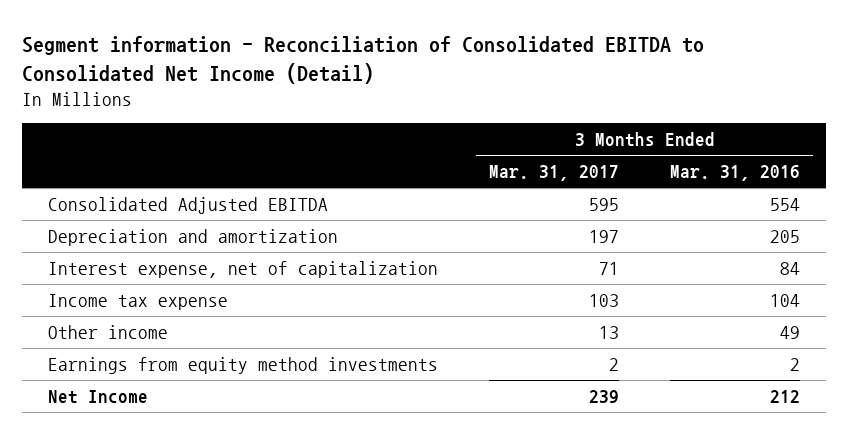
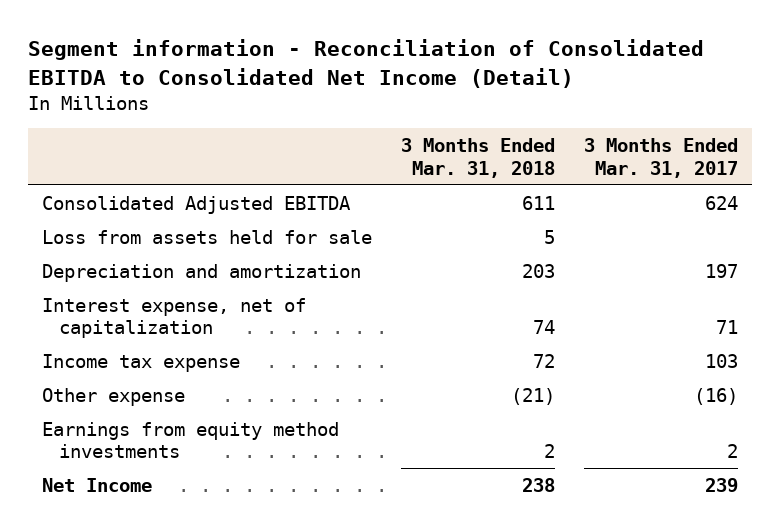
[670,165,801,182] Mar. 31, 2016 -> none
none -> [400,137,555,178] 3 Months Ended Mar. 31, 2018
[589,197,620,211] 595 -> [704,195,738,210] 624
none -> [42,229,373,244] Loss from assets held for sale
[47,324,168,339] Other income -> [42,387,186,406] Other expense
[599,325,620,339] 13 -> [693,387,738,405] (16)

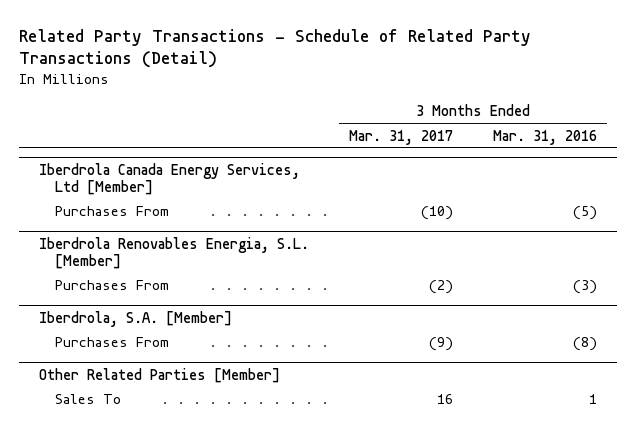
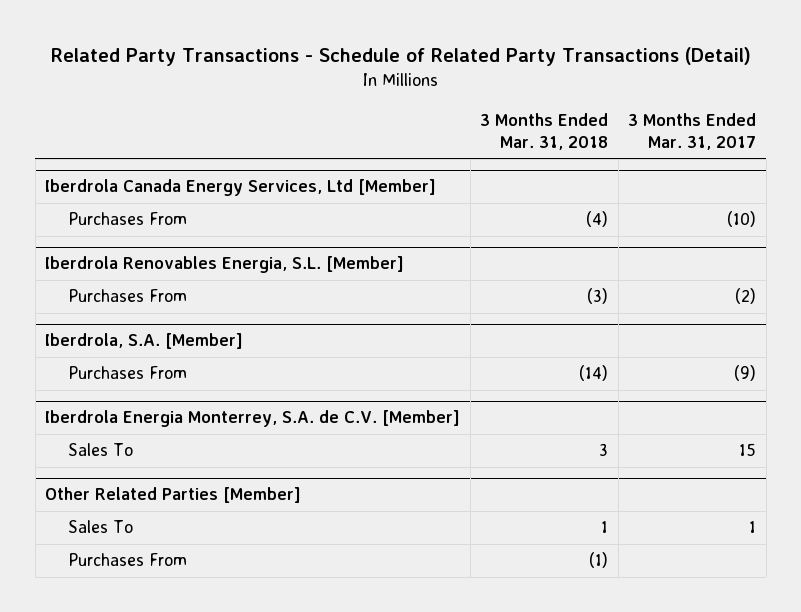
[492,129,597,145] Mar. 31, 2016 -> none
none -> [480,113,609,151] 3 Months Ended Mar. 31, 2018
none -> [45,410,461,428] Iberdrola Energia Monterrey, S.A. de C.V. [Member]
none -> [67,443,133,457] Sales To
[436,394,453,405] 16 -> [749,521,757,534] 1
none -> [67,553,187,567] Purchases From

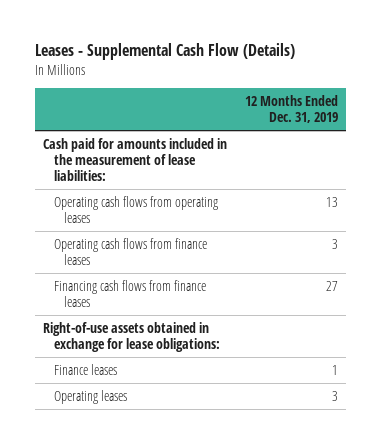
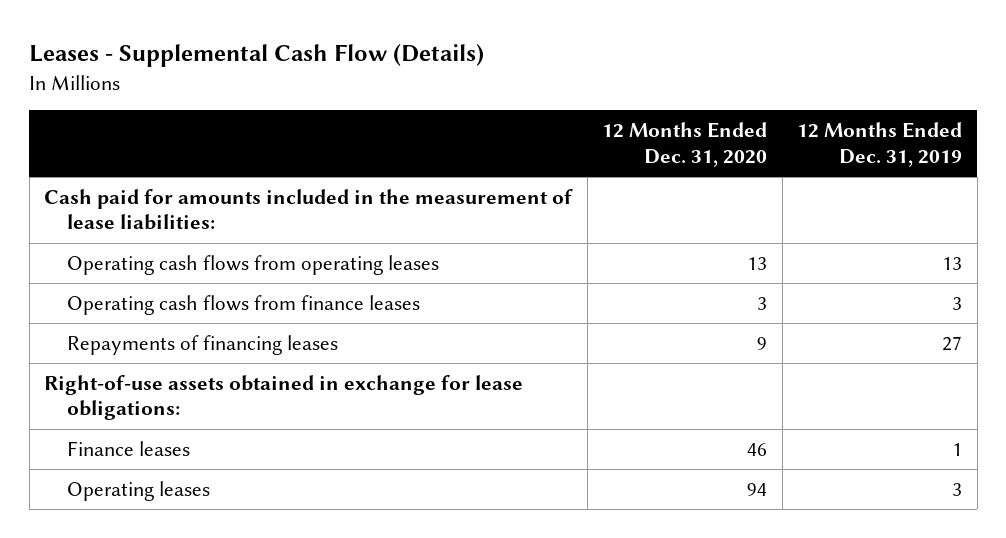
none -> [602,122,768,167] 12 Months Ended Dec. 31, 2020
[53,279,206,307] Financing cash flows from finance leases -> [67,334,339,355] Repayments of financing leases

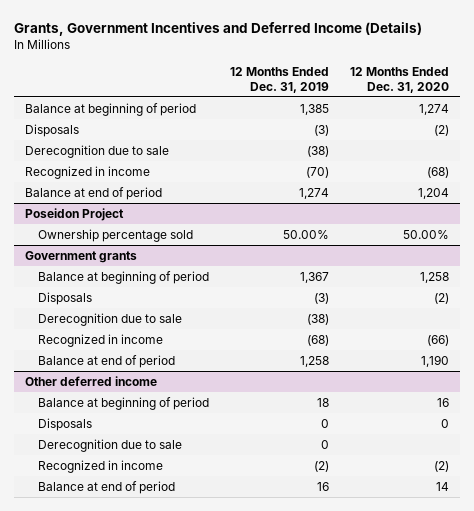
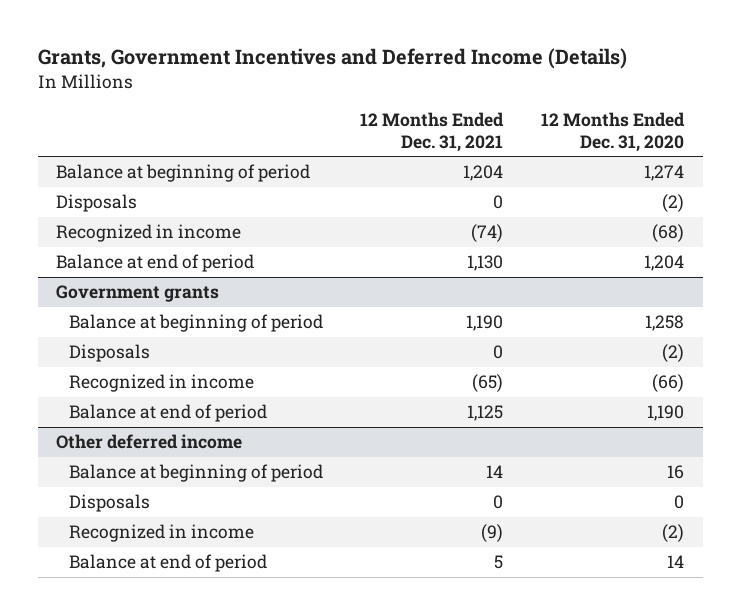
[229,66,329,93] 12 Months Ended Dec. 31, 2019 -> none
none -> [360,112,505,152] 12 Months Ended Dec. 31, 2021
[24,144,169,158] Derecognition due to sale -> none
[24,207,124,221] Poseidon Project -> none
[37,228,193,242] Ownership percentage sold -> none
[37,312,182,326] Derecognition due to sale -> none
[37,438,182,452] Derecognition due to sale -> none

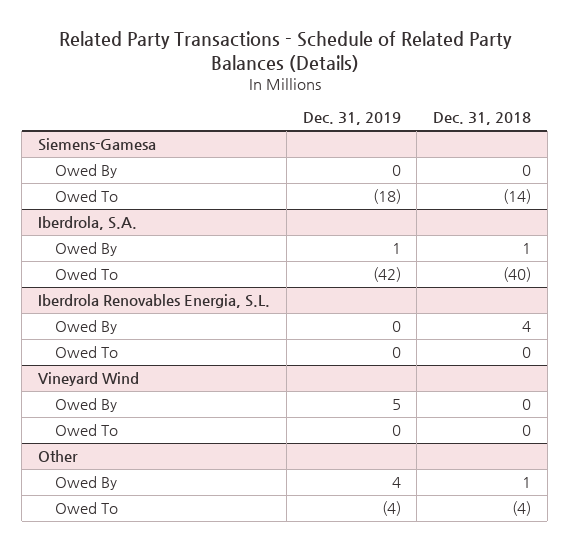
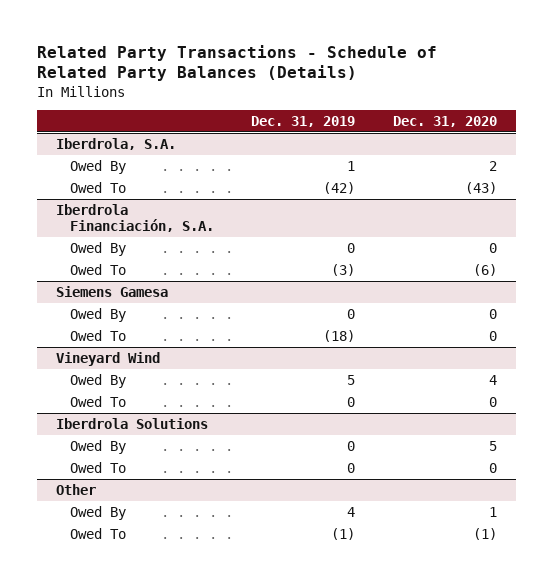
[433,112,532,126] Dec. 31, 2018 -> none
none -> [392,115,497,127] Dec. 31, 2020
[38,138,157,152] Siemens-Gamesa -> none
[54,164,117,179] Owed By -> none
[54,190,118,203] Owed To -> none
[38,294,271,309] Iberdrola Renovables Energia, S.L. -> none
none -> [55,203,214,233] Iberdrola Financiación, S.A.
[391,347,401,359] 0 -> [331,263,356,276] (3)
none -> [55,285,168,297] Siemens Gamesa
none -> [69,307,126,322] Owed By
none -> [69,329,126,341] Owed To
none -> [55,417,208,429] Iberdrola Solutions
none -> [69,439,126,454] Owed By
none -> [69,461,126,473] Owed To
[381,501,401,517] (4) -> [331,527,356,540] (1)

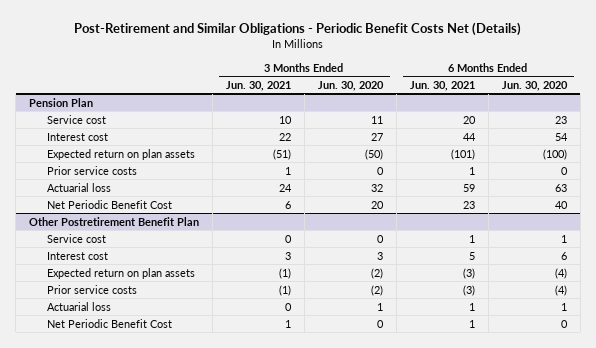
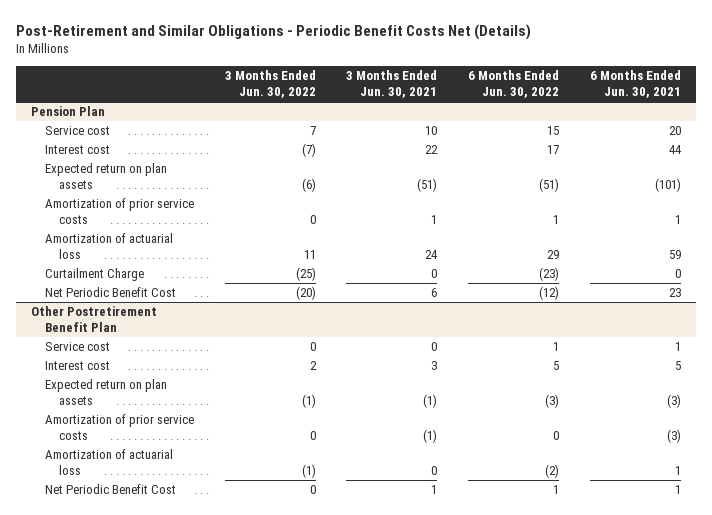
[317,80,384,91] Jun. 30, 2020 -> none
[501,80,568,91] Jun. 30, 2020 -> none
none -> [224,70,316,99] 3 Months Ended Jun. 30, 2022
none -> [467,70,559,99] 6 Months Ended Jun. 30, 2022
[46,165,137,175] Prior service costs -> [44,198,194,225] Amortization of prior service costs
[46,182,111,192] Actuarial loss -> [44,233,173,260] Amortization of actuarial loss
none -> [44,268,144,282] Curtailment Charge
[46,284,137,294] Prior service costs -> [44,414,194,441] Amortization of prior service costs
[46,301,111,311] Actuarial loss -> [44,449,173,476] Amortization of actuarial loss

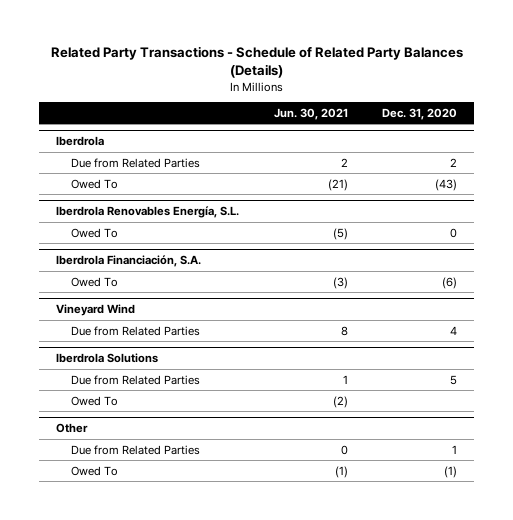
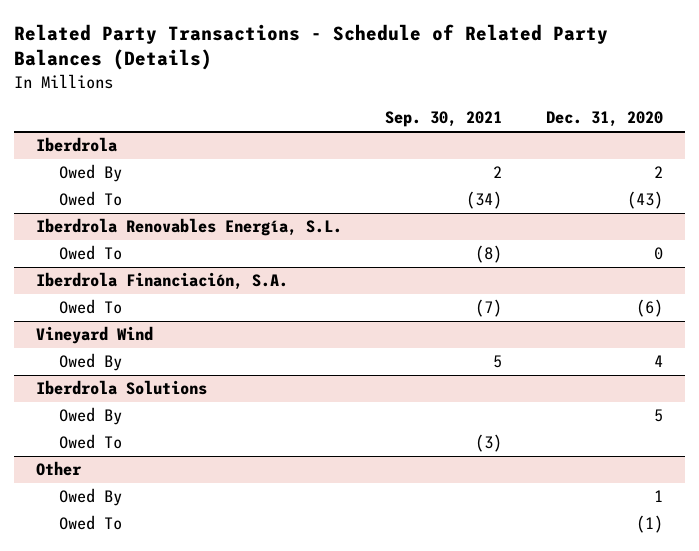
[273,107,348,120] Jun. 30, 2021 -> none
none -> [385,111,503,128] Sep. 30, 2021
[71,157,201,168] Due from Related Parties -> [59,164,123,183] Owed By
[71,325,201,336] Due from Related Parties -> [59,353,123,372] Owed By
[71,374,201,385] Due from Related Parties -> [59,407,123,426] Owed By
[71,444,201,455] Due from Related Parties -> [59,488,123,507] Owed By

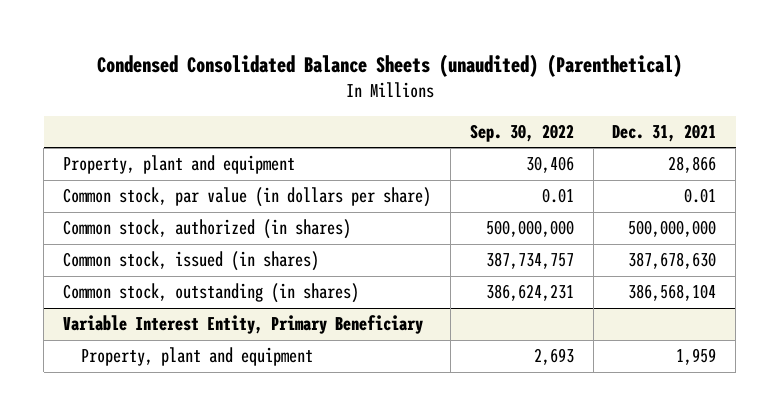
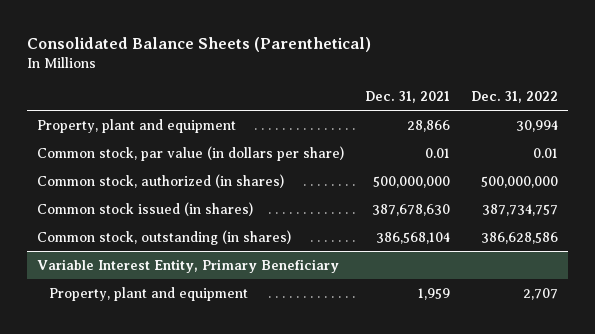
[96,54,682,78] Condensed Consolidated Balance Sheets (unaudited) (Parenthetical) -> [27,37,372,53] Consolidated Balance Sheets (Parenthetical)
[469,123,574,142] Sep. 30, 2022 -> none
none -> [470,90,558,103] Dec. 31, 2022
[63,251,320,272] Common stock, issued (in shares) -> [37,201,254,216] Common stock issued (in shares)

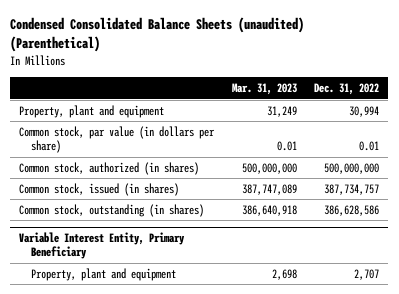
[27,37,372,53] Consolidated Balance Sheets (Parenthetical) -> [10,17,305,53] Condensed Consolidated Balance Sheets (unaudited) (Parenthetical)
[365,90,451,103] Dec. 31, 2021 -> none
none -> [231,83,297,96] Mar. 31, 2023
[37,201,254,216] Common stock issued (in shares) -> [19,182,180,196] Common stock, issued (in shares)

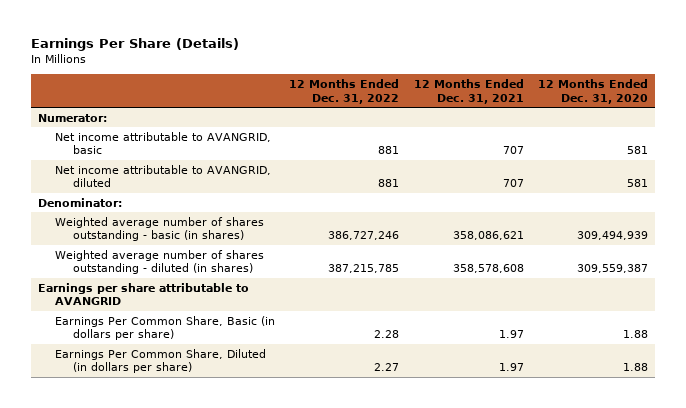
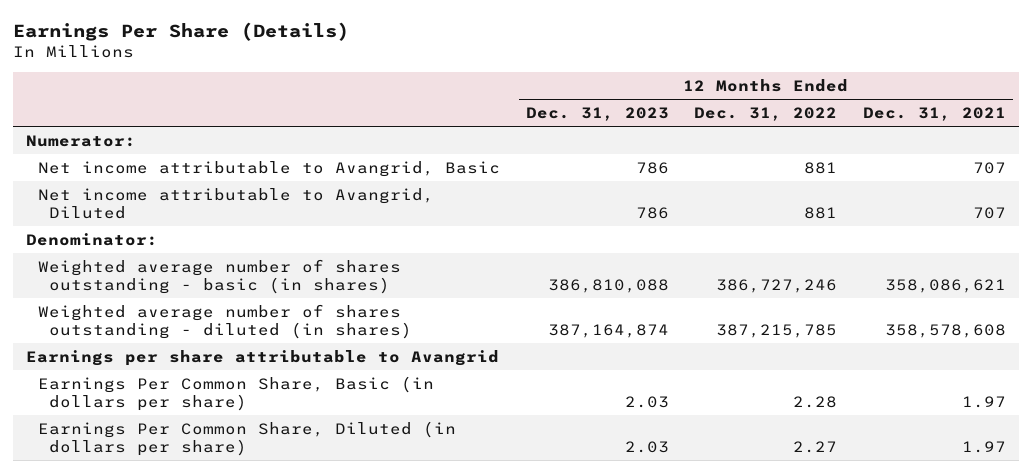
[537,79,648,104] 12 Months Ended Dec. 31, 2020 -> none
none -> [525,107,669,122] Dec. 31, 2023
[55,131,272,155] Net income attributable to AVANGRID, basic -> [37,160,500,177] Net income attributable to Avangrid, Basic
[55,164,272,188] Net income attributable to AVANGRID, diluted -> [37,187,434,219] Net income attributable to Avangrid, Diluted
[37,282,249,306] Earnings per share attributable to AVANGRID -> [26,349,500,366] Earnings per share attributable to Avangrid

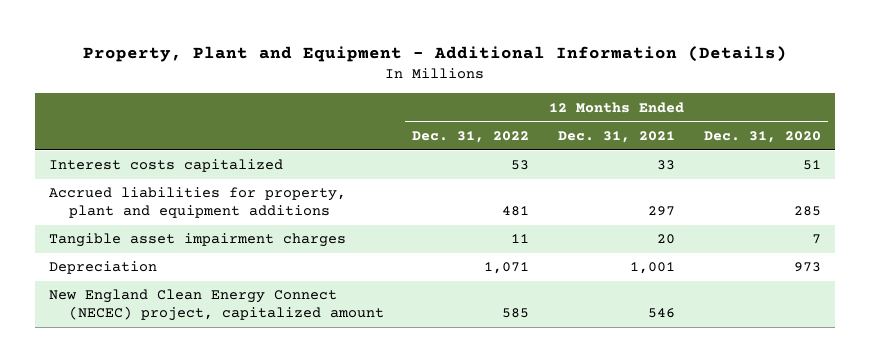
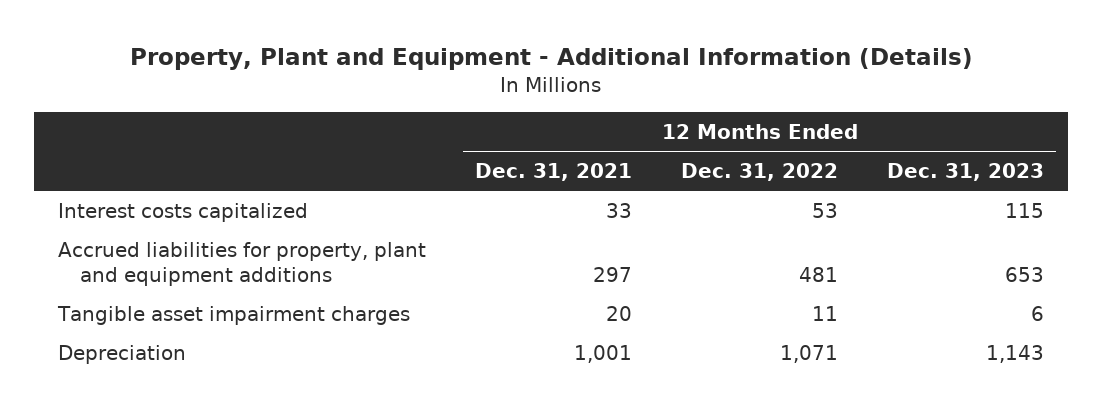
[703,131,821,144] Dec. 31, 2020 -> none
none -> [886,162,1044,181] Dec. 31, 2023
[48,289,384,322] New England Clean Energy Connect (NECEC) project, capitalized amount -> none

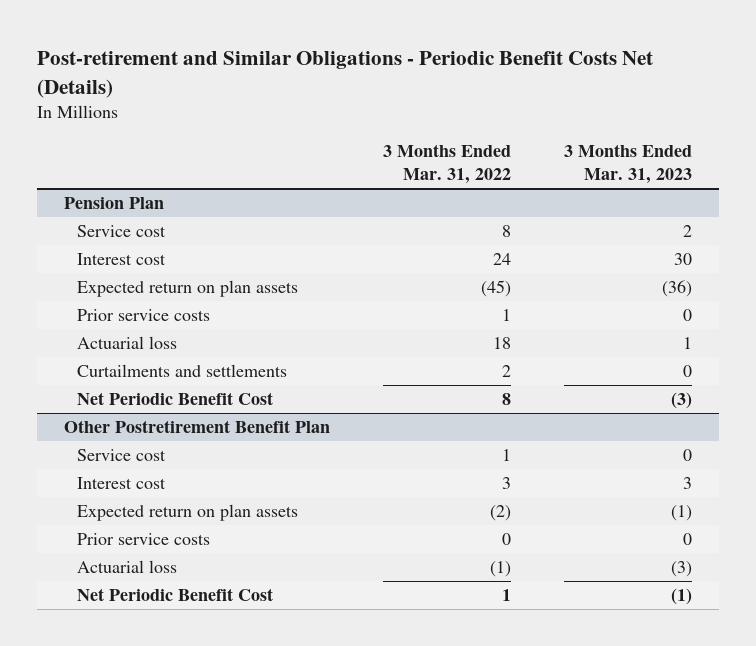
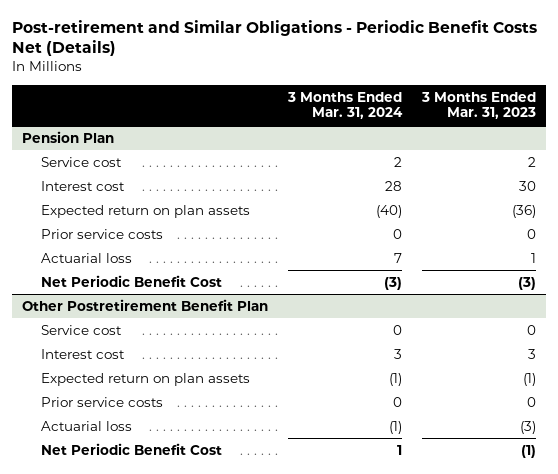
[383,143,512,185] 3 Months Ended Mar. 31, 2022 -> none
none -> [287,91,404,120] 3 Months Ended Mar. 31, 2024
[77,363,288,377] Curtailments and settlements -> none

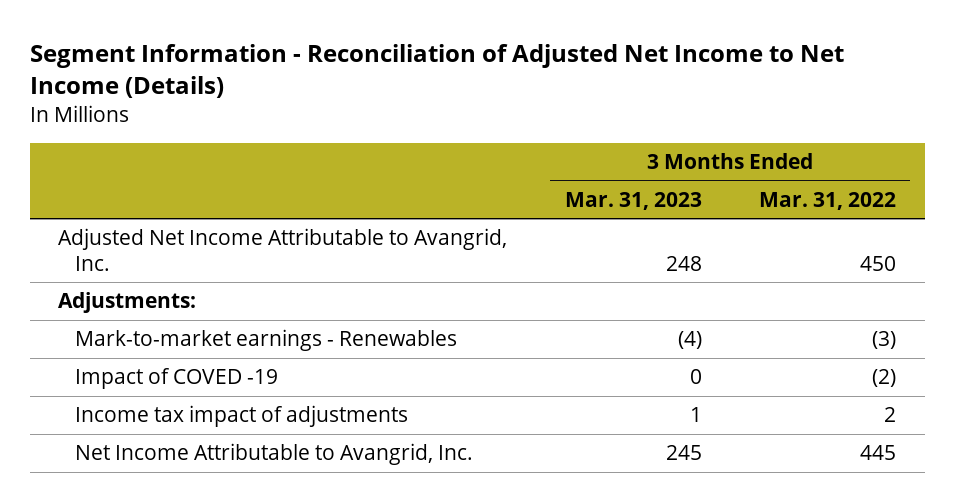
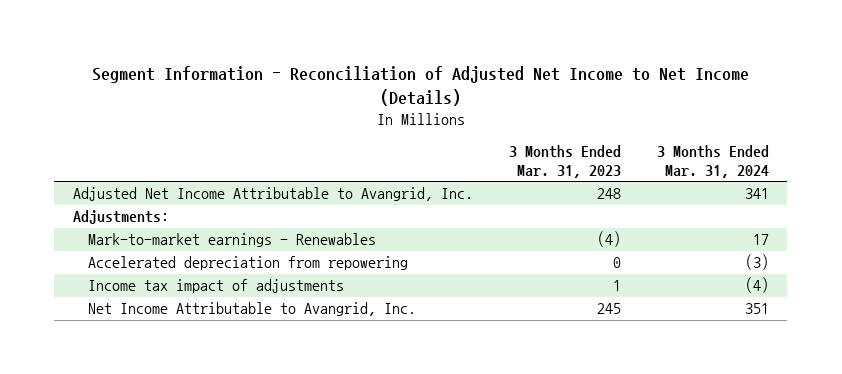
[759,191,897,210] Mar. 31, 2022 -> none
none -> [657,145,770,179] 3 Months Ended Mar. 31, 2024
[75,368,279,390] Impact of COVED -19 -> none
none -> [87,256,408,271] Accelerated depreciation from repowering

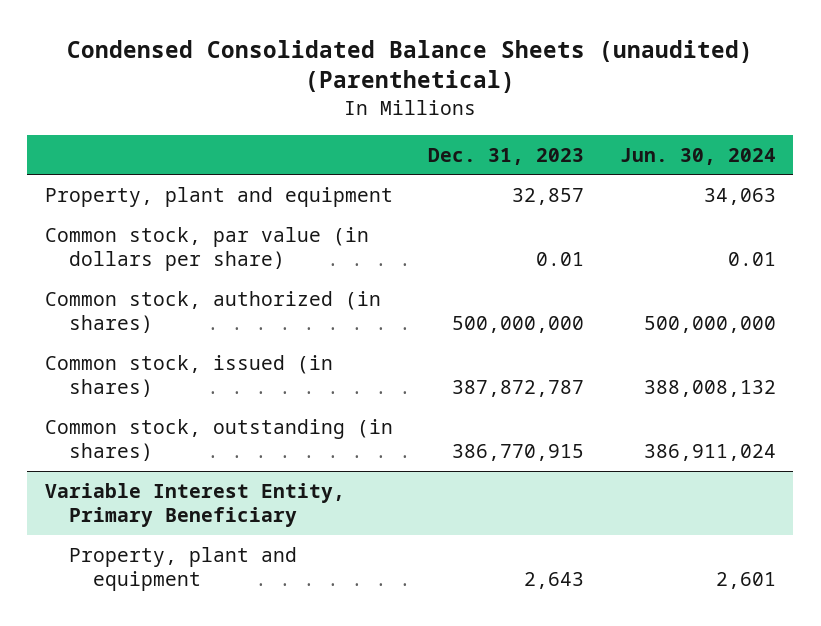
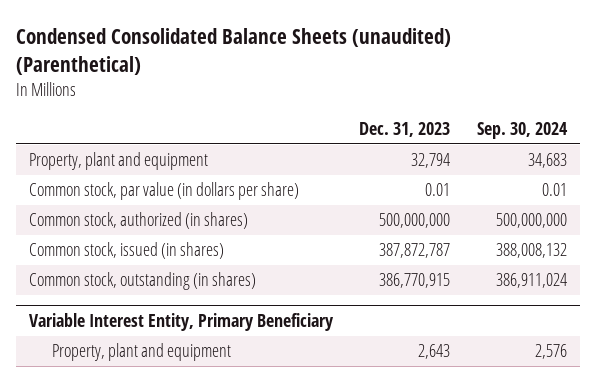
[619,147,776,165] Jun. 30, 2024 -> none
none -> [476,122,568,140] Sep. 30, 2024
[512,187,585,205] 32,857 -> [411,153,451,169] 32,794

